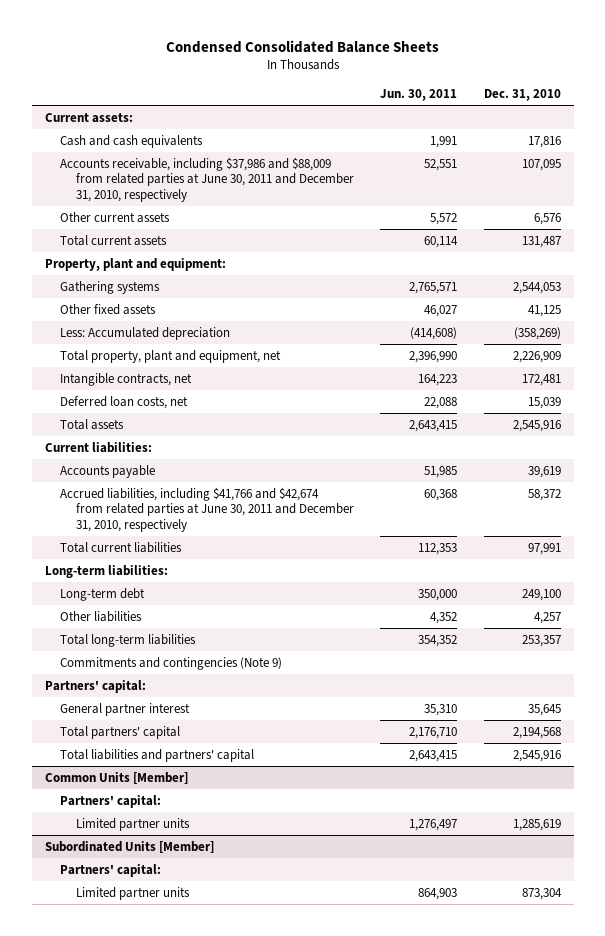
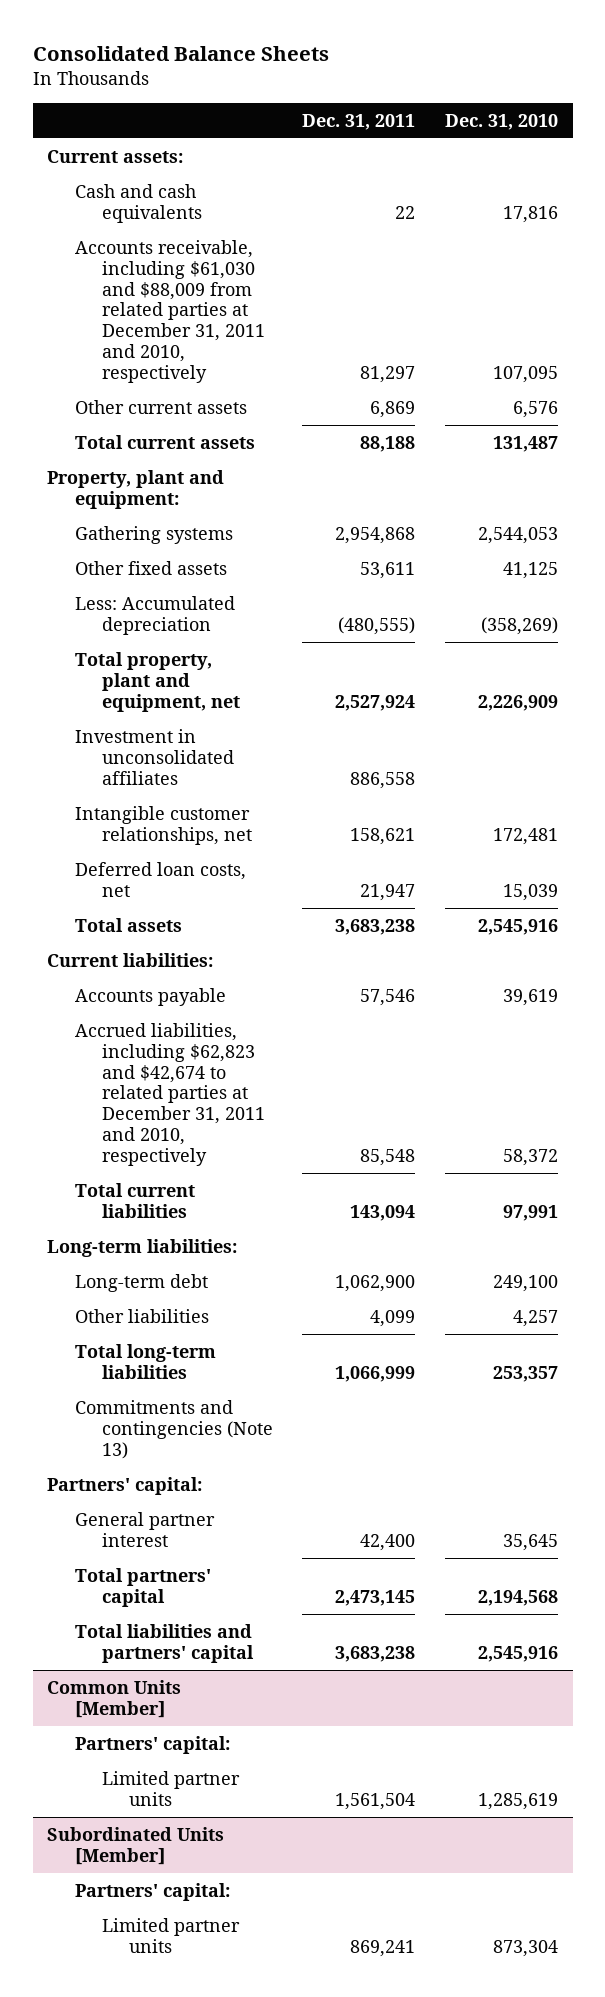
[165,39,439,53] Condensed Consolidated Balance Sheets -> [32,45,329,61] Consolidated Balance Sheets
[380,89,458,102] Jun. 30, 2011 -> none
none -> [302,113,416,130] Dec. 31, 2011
[60,156,355,202] Accounts receivable, including $37,986 and $88,009 from related parties at June 30, 2011 and December 31, 2010, respectively -> [74,239,265,384] Accounts receivable, including $61,030 and $88,009 from related parties at December 31, 2011 and 2010, respectively
none -> [74,728,234,785] Investment in unconsolidated affiliates
[60,372,193,386] Intangible contracts, net -> [74,805,252,845] Intangible customer relationships, net
[60,486,355,532] Accrued liabilities, including $41,766 and $42,674 from related parties at June 30, 2011 and December 31, 2010, respectively -> [74,1022,265,1167] Accrued liabilities, including $62,823 and $42,674 to related parties at December 31, 2011 and 2010, respectively
[60,656,283,670] Commitments and contingencies (Note 9) -> [74,1399,273,1459] Commitments and contingencies (Note 13)

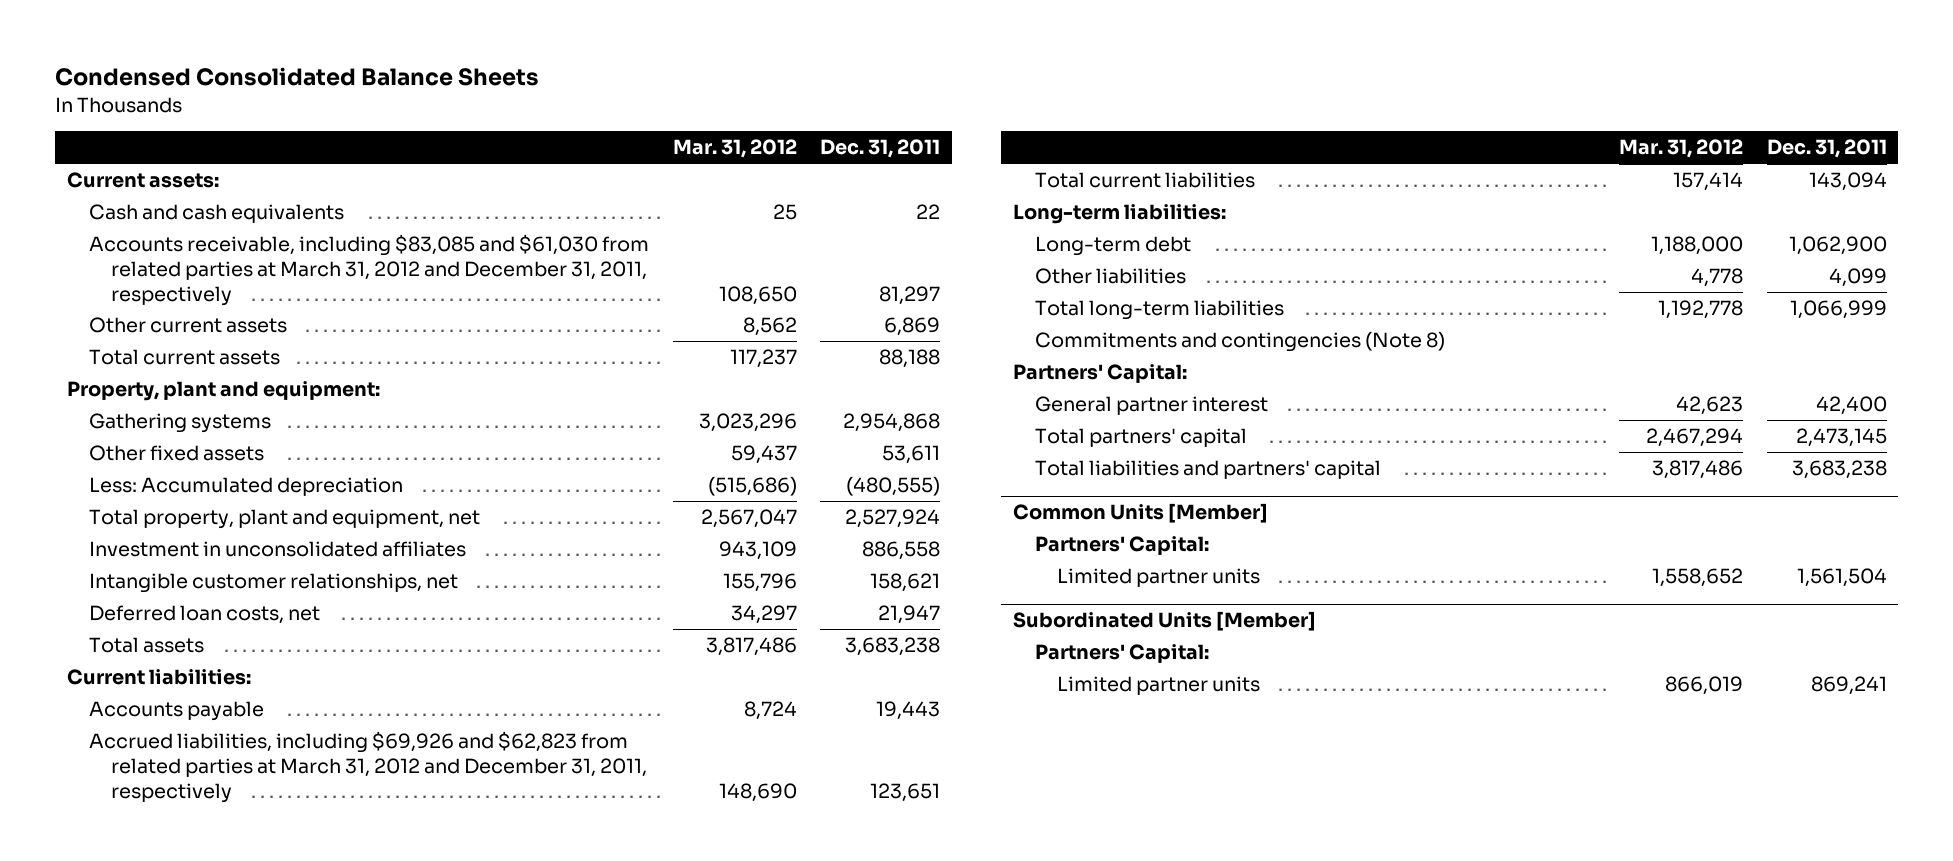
[32,45,329,61] Consolidated Balance Sheets -> [55,67,540,87] Condensed Consolidated Balance Sheets
[444,113,558,130] Dec. 31, 2010 -> none
none -> [672,139,797,159] Mar. 31, 2012
[74,239,265,384] Accounts receivable, including $61,030 and $88,009 from related parties at December 31, 2011 and 2010, respectively -> [88,234,649,306] Accounts receivable, including $83,085 and $61,030 from related parties at March 31, 2012 and December 31, 2011, respectively
[360,988,416,1006] 57,546 -> [876,701,941,721] 19,443
[74,1022,265,1167] Accrued liabilities, including $62,823 and $42,674 to related parties at December 31, 2011 and 2010, respectively -> [88,731,647,803] Accrued liabilities, including $69,926 and $62,823 from related parties at March 31, 2012 and December 31, 2011, respectively
[360,1149,416,1167] 85,548 -> [870,782,941,802] 123,651
[74,1399,273,1459] Commitments and contingencies (Note 13) -> [1034,331,1445,353] Commitments and contingencies (Note 8)
[47,1476,203,1495] Partners' capital: -> [1013,364,1188,384] Partners' Capital:
[74,1735,230,1754] Partners' capital: -> [1034,536,1209,556] Partners' Capital:
[74,1882,230,1901] Partners' capital: -> [1034,644,1209,664] Partners' Capital:

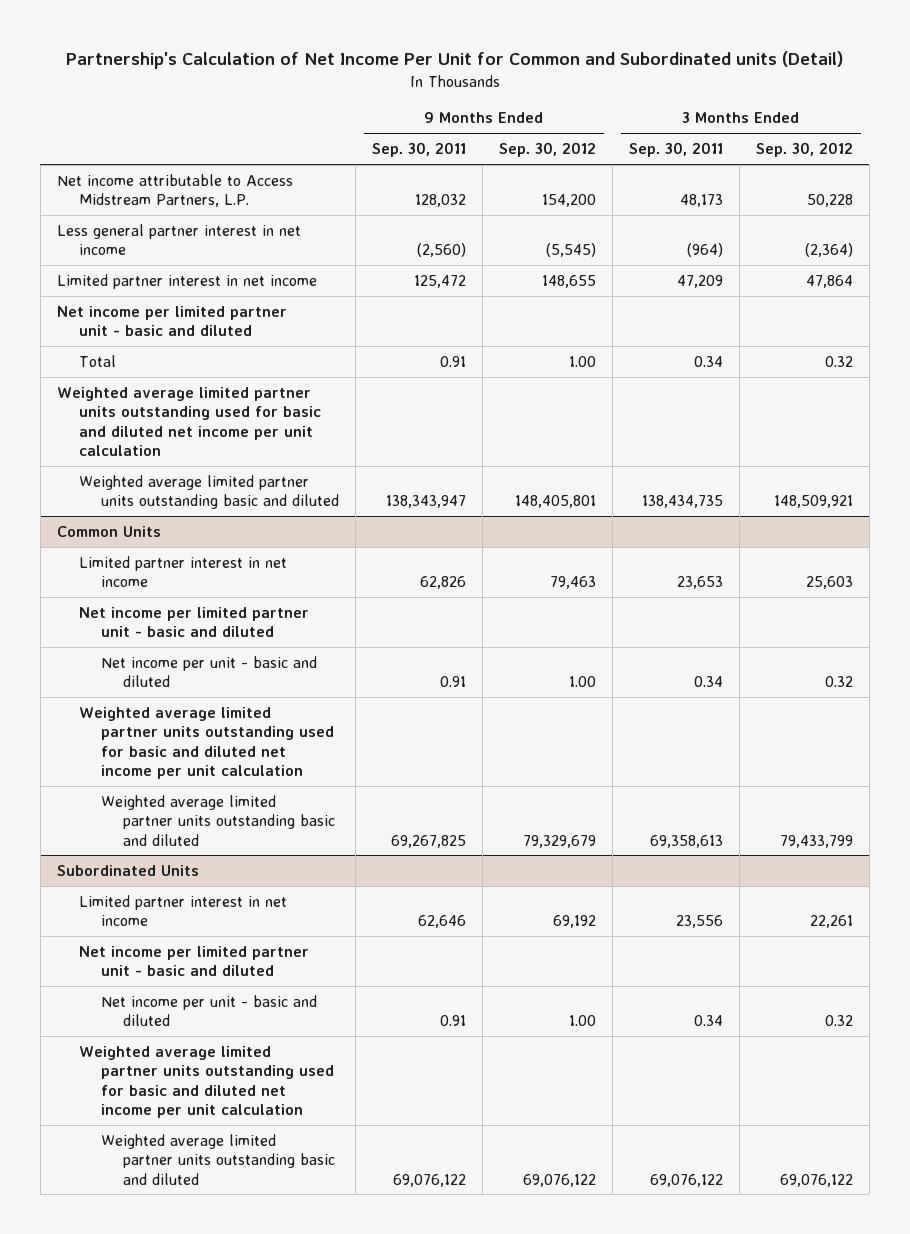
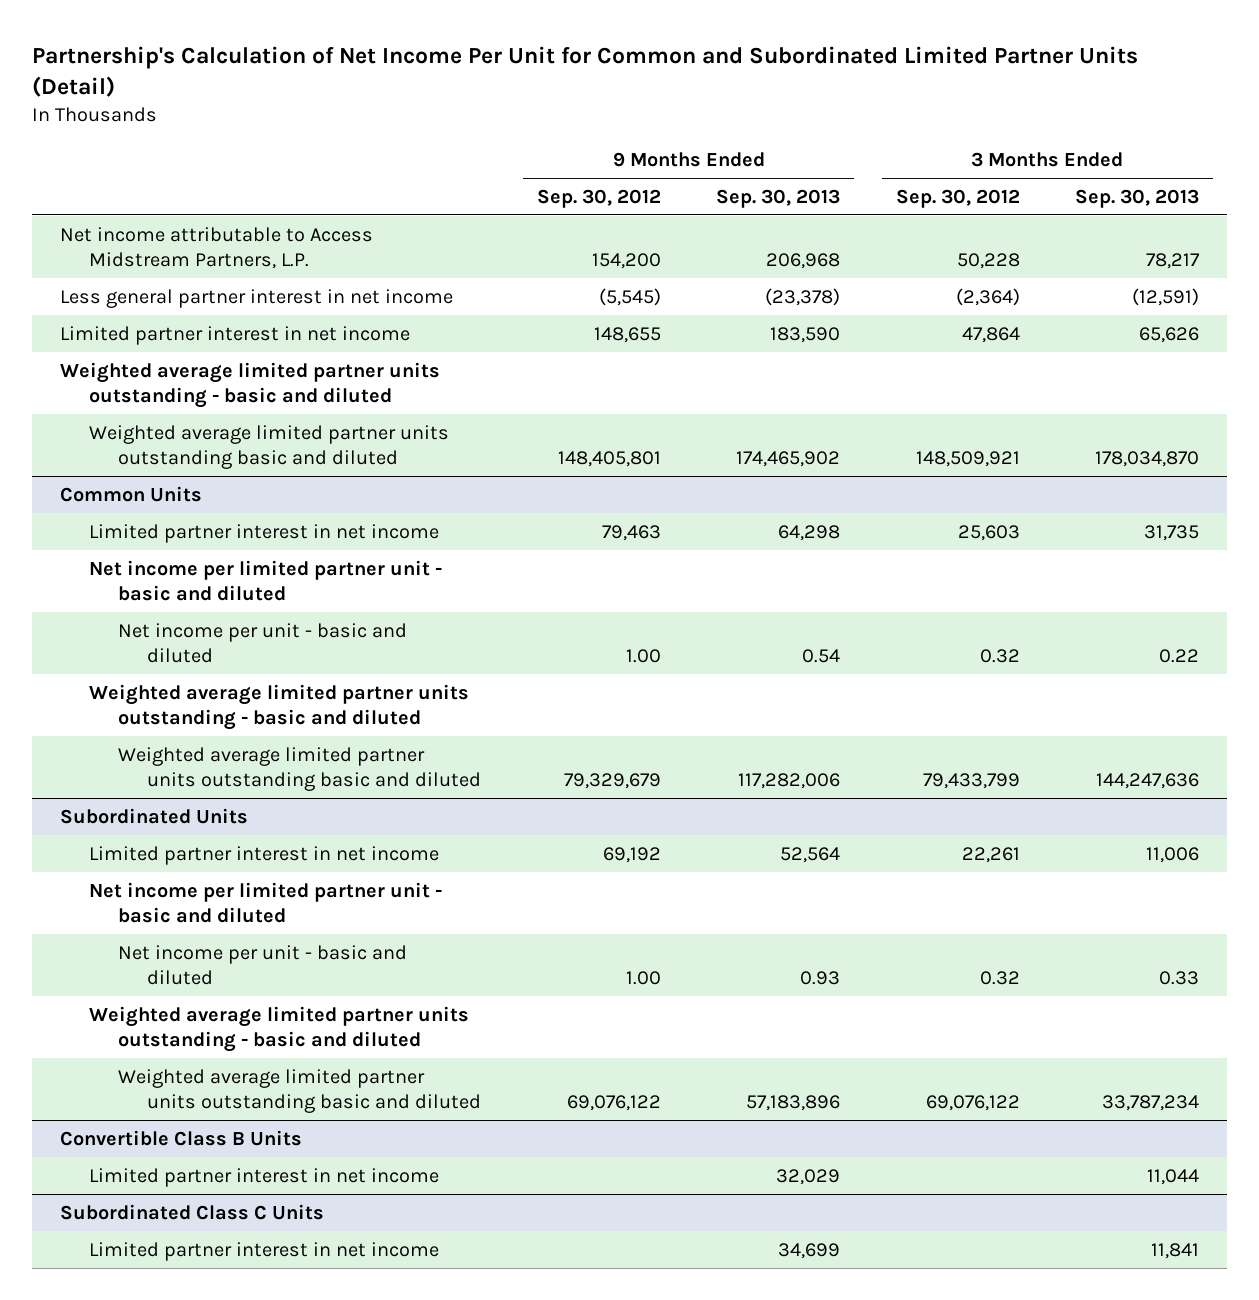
[65,51,843,70] Partnership's Calculation of Net Income Per Unit for Common and Subordinated units (Detail) -> [32,46,1139,98] Partnership's Calculation of Net Income Per Unit for Common and Subordinated Limited Partner Units (Detail)
[371,142,466,158] Sep. 30, 2011 -> none
[628,142,723,158] Sep. 30, 2011 -> none
none -> [716,188,841,208] Sep. 30, 2013
none -> [1075,188,1200,208] Sep. 30, 2013
[56,305,287,337] Net income per limited partner unit - basic and diluted -> none
[78,354,116,367] Total -> none
[56,386,321,456] Weighted average limited partner units outstanding used for basic and diluted net income per unit calculation -> [60,361,441,408] Weighted average limited partner units outstanding - basic and diluted
[78,706,334,779] Weighted average limited partner units outstanding used for basic and diluted net income per unit calculation -> [89,683,470,730] Weighted average limited partner units outstanding - basic and diluted
[78,1045,334,1118] Weighted average limited partner units outstanding used for basic and diluted net income per unit calculation -> [89,1005,470,1052] Weighted average limited partner units outstanding - basic and diluted
none -> [60,1129,303,1146] Convertible Class B Units
none -> [89,1167,440,1187] Limited partner interest in net income
none -> [60,1203,325,1220] Subordinated Class C Units
none -> [89,1241,440,1261] Limited partner interest in net income

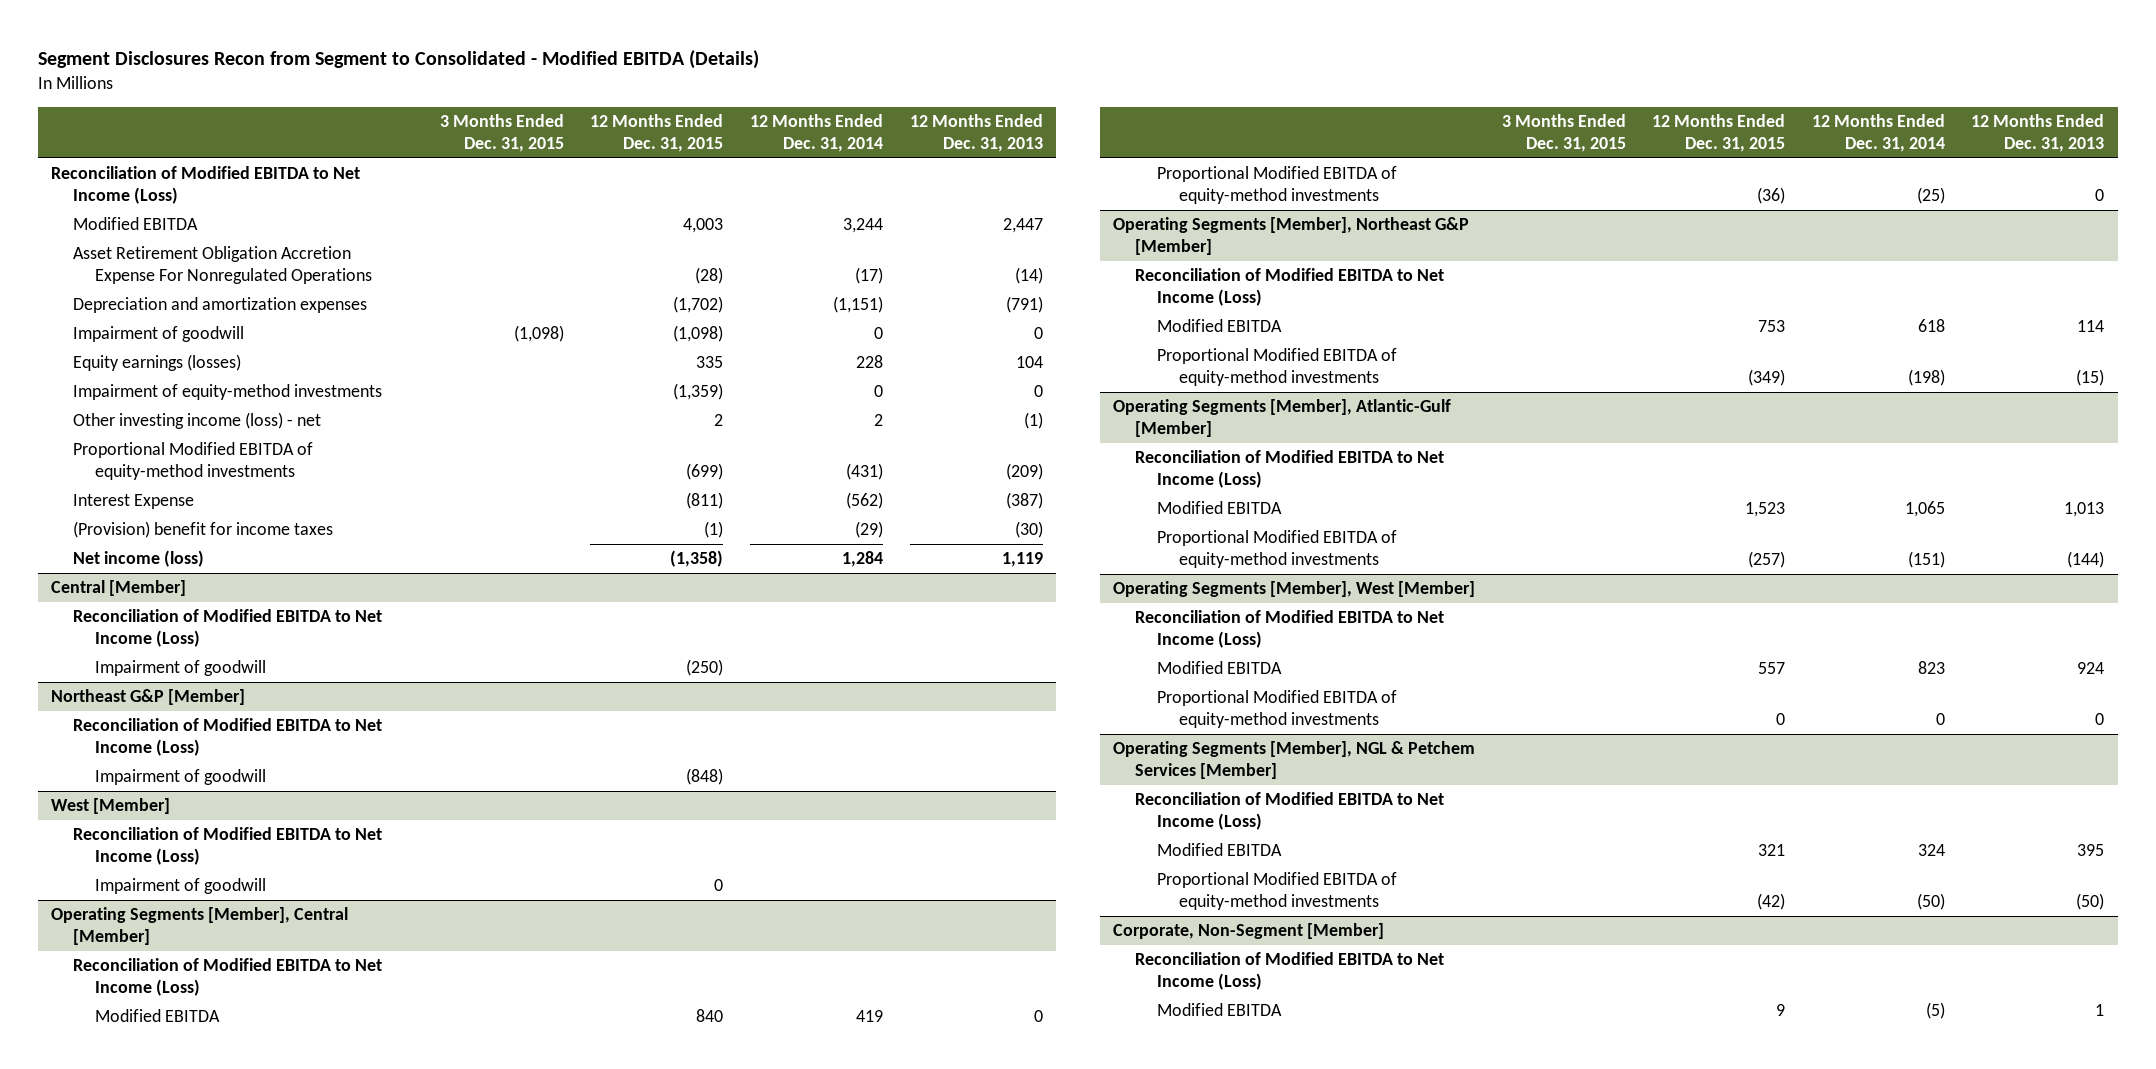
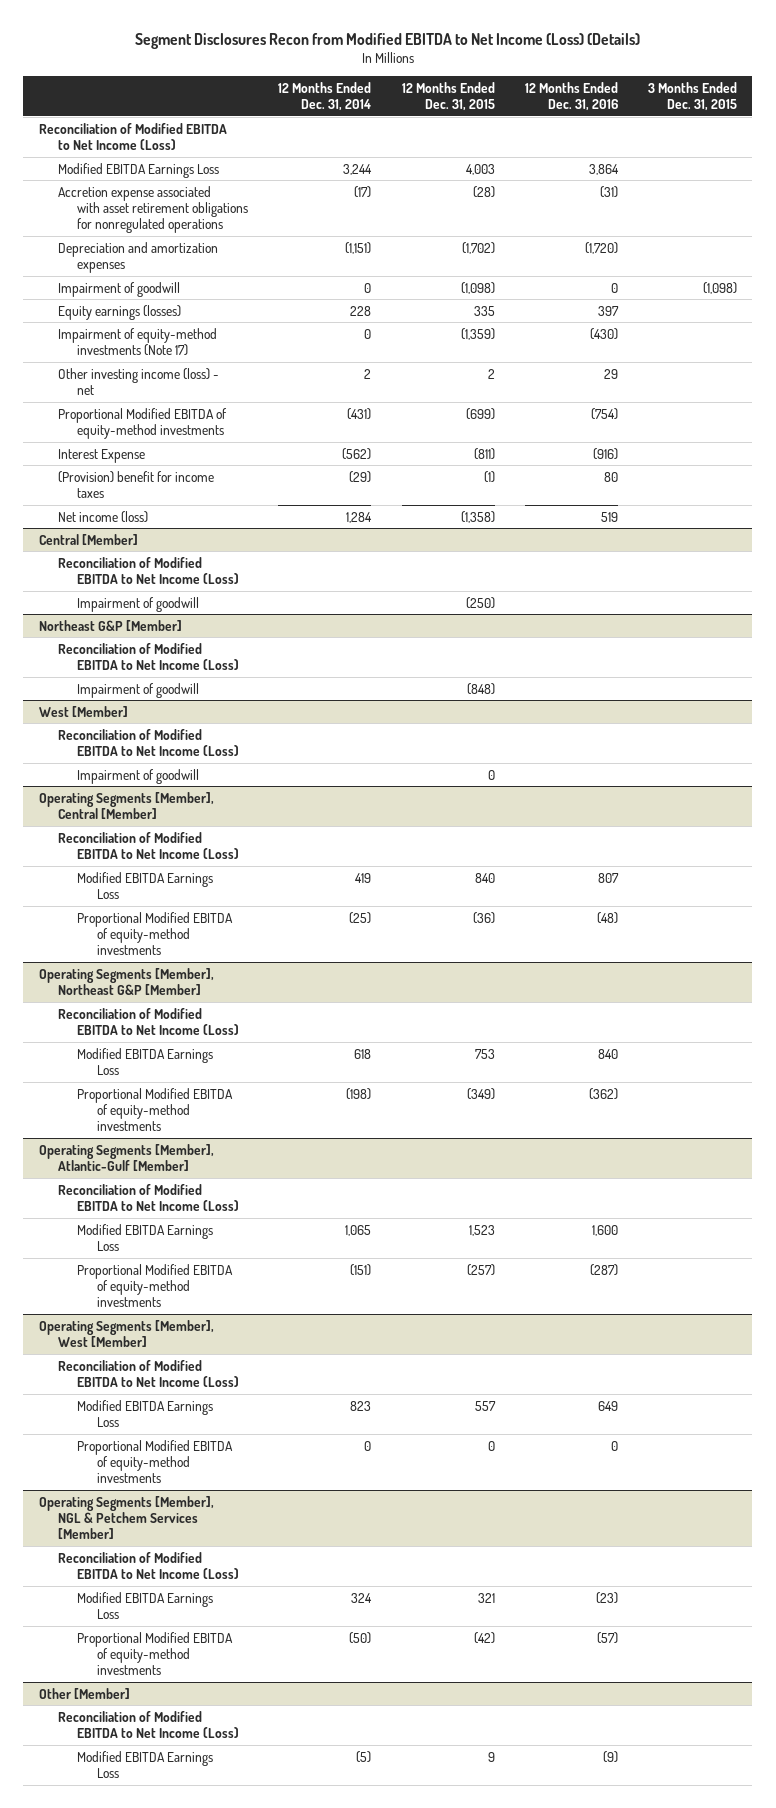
[38,50,760,70] Segment Disclosures Recon from Segment to Consolidated - Modified EBITDA (Details) -> [134,32,640,49] Segment Disclosures Recon from Modified EBITDA to Net Income (Loss) (Details)
[909,113,1043,153] 12 Months Ended Dec. 31, 2013 -> none
none -> [524,81,618,112] 12 Months Ended Dec. 31, 2016
[73,217,199,231] Modified EBITDA -> [57,162,219,178] Modified EBITDA Earnings Loss
[73,246,373,285] Asset Retirement Obligation Accretion Expense For Nonregulated Operations -> [57,185,249,234] Accretion expense associated with asset retirement obligations for nonregulated operations
[73,384,383,401] Impairment of equity-method investments -> [57,327,217,356] Impairment of equity-method investments (Note 17)
[95,1009,221,1023] Modified EBITDA -> [77,871,214,899] Modified EBITDA Earnings Loss
[1156,319,1282,333] Modified EBITDA -> [77,1047,214,1075] Modified EBITDA Earnings Loss
[1156,501,1282,515] Modified EBITDA -> [77,1223,214,1251] Modified EBITDA Earnings Loss
[1156,661,1282,675] Modified EBITDA -> [77,1399,214,1427] Modified EBITDA Earnings Loss
[1156,843,1282,857] Modified EBITDA -> [77,1591,214,1619] Modified EBITDA Earnings Loss
[1113,923,1385,940] Corporate, Non-Segment [Member] -> [38,1687,130,1699] Other [Member]
[1156,1003,1282,1017] Modified EBITDA -> [77,1750,214,1778] Modified EBITDA Earnings Loss

